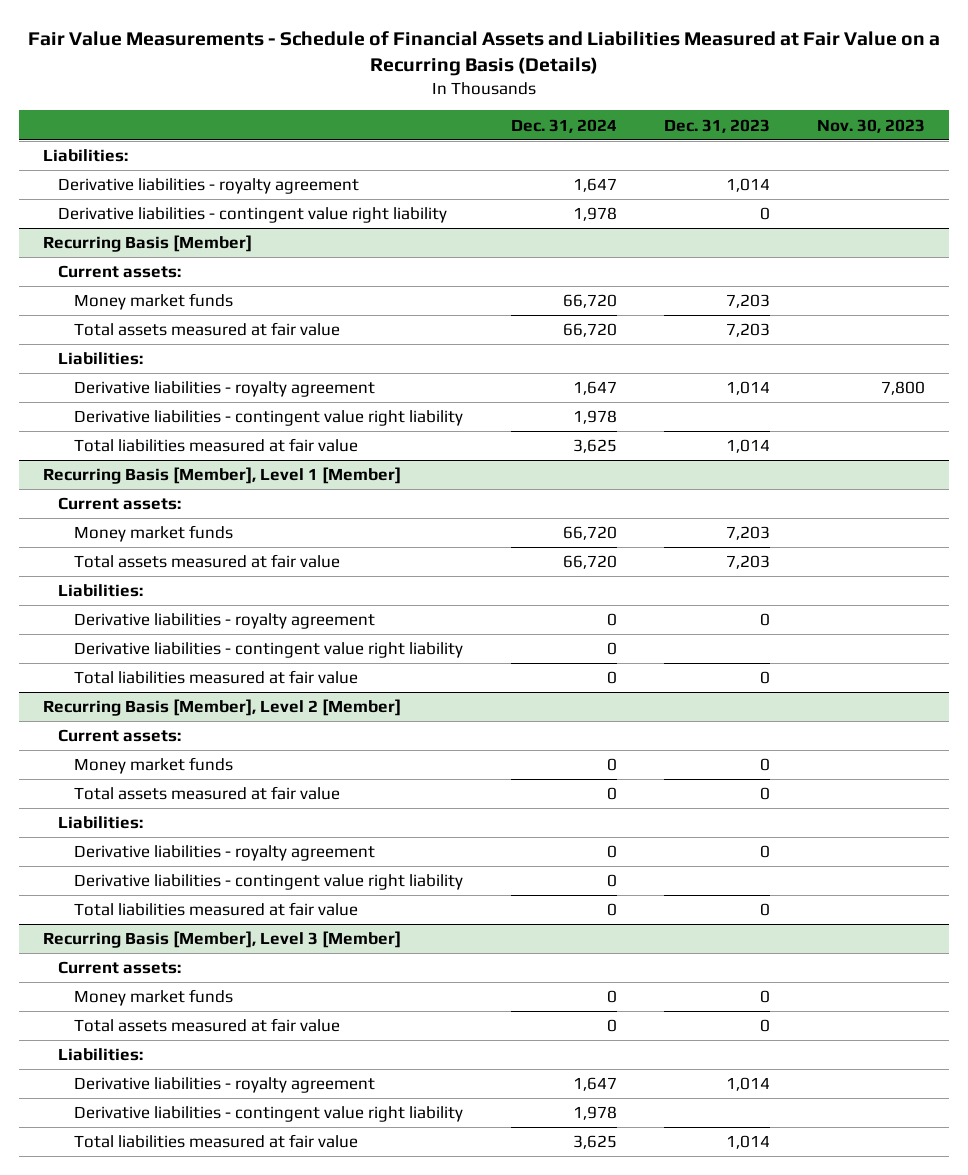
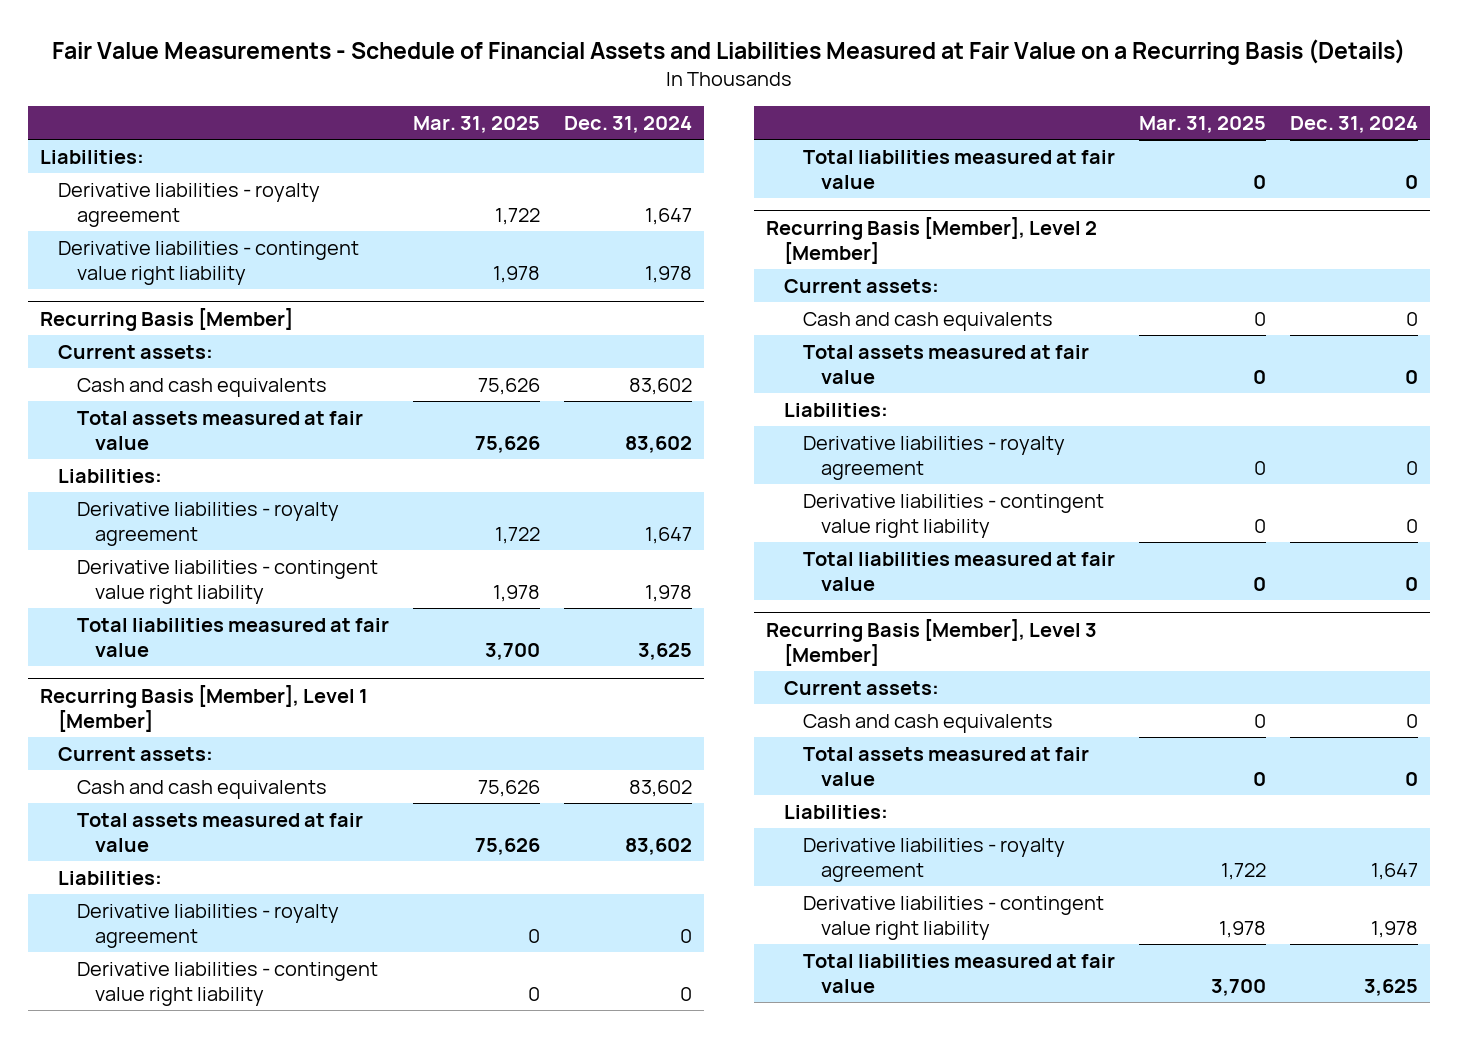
[663,118,770,133] Dec. 31, 2023 -> none
[817,118,926,133] Nov. 30, 2023 -> none
none -> [412,116,540,134] Mar. 31, 2025
[74,293,234,311] Money market funds -> none
none -> [76,377,327,397] Cash and cash equivalents
[562,323,617,338] 66,720 -> [624,436,692,454] 83,602
[74,525,234,543] Money market funds -> none
none -> [76,779,327,799] Cash and cash equivalents
[562,555,617,570] 66,720 -> [624,838,692,856] 83,602
[74,757,234,775] Money market funds -> [802,311,1053,331] Cash and cash equivalents
[74,989,234,1007] Money market funds -> [802,713,1053,733] Cash and cash equivalents

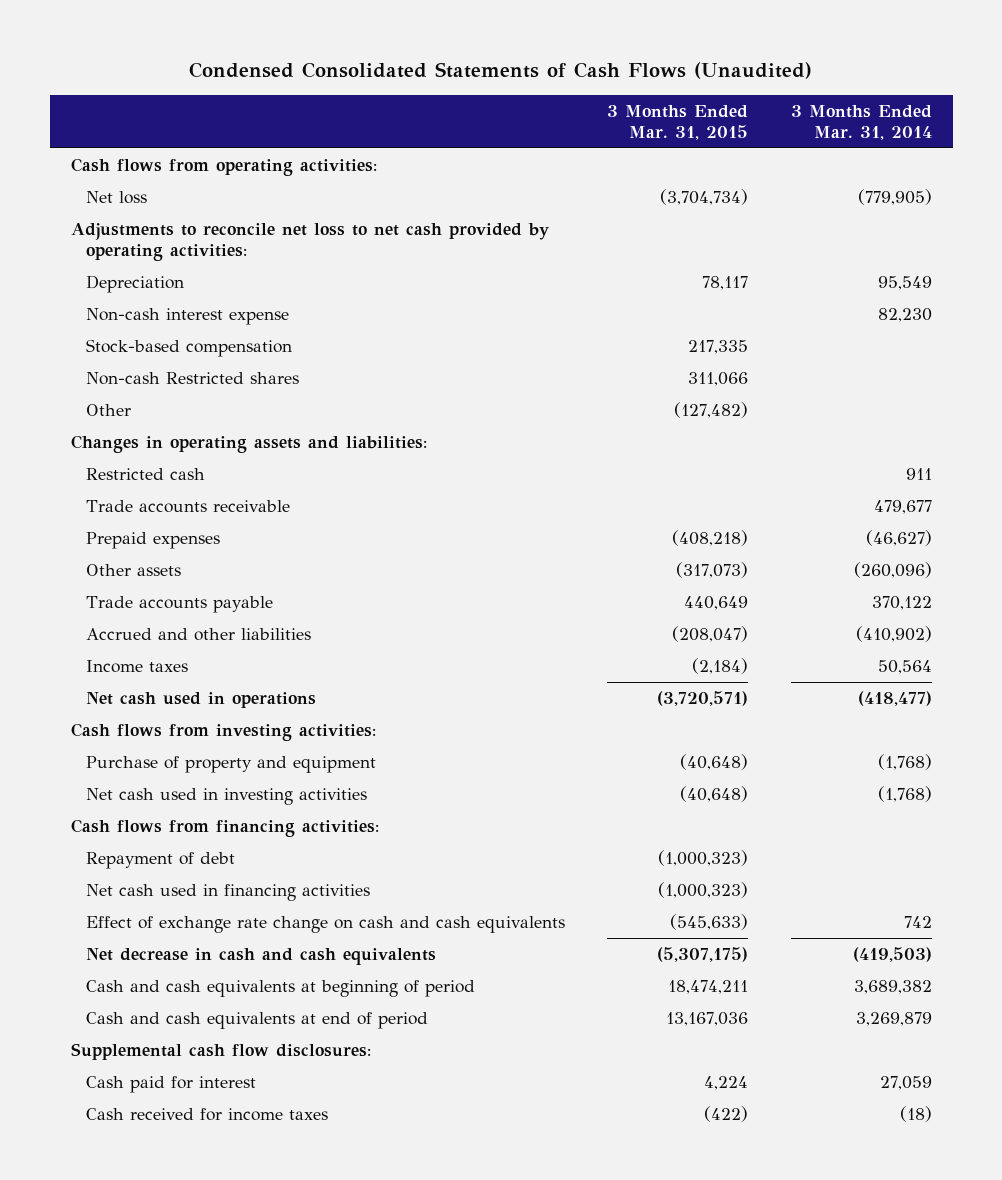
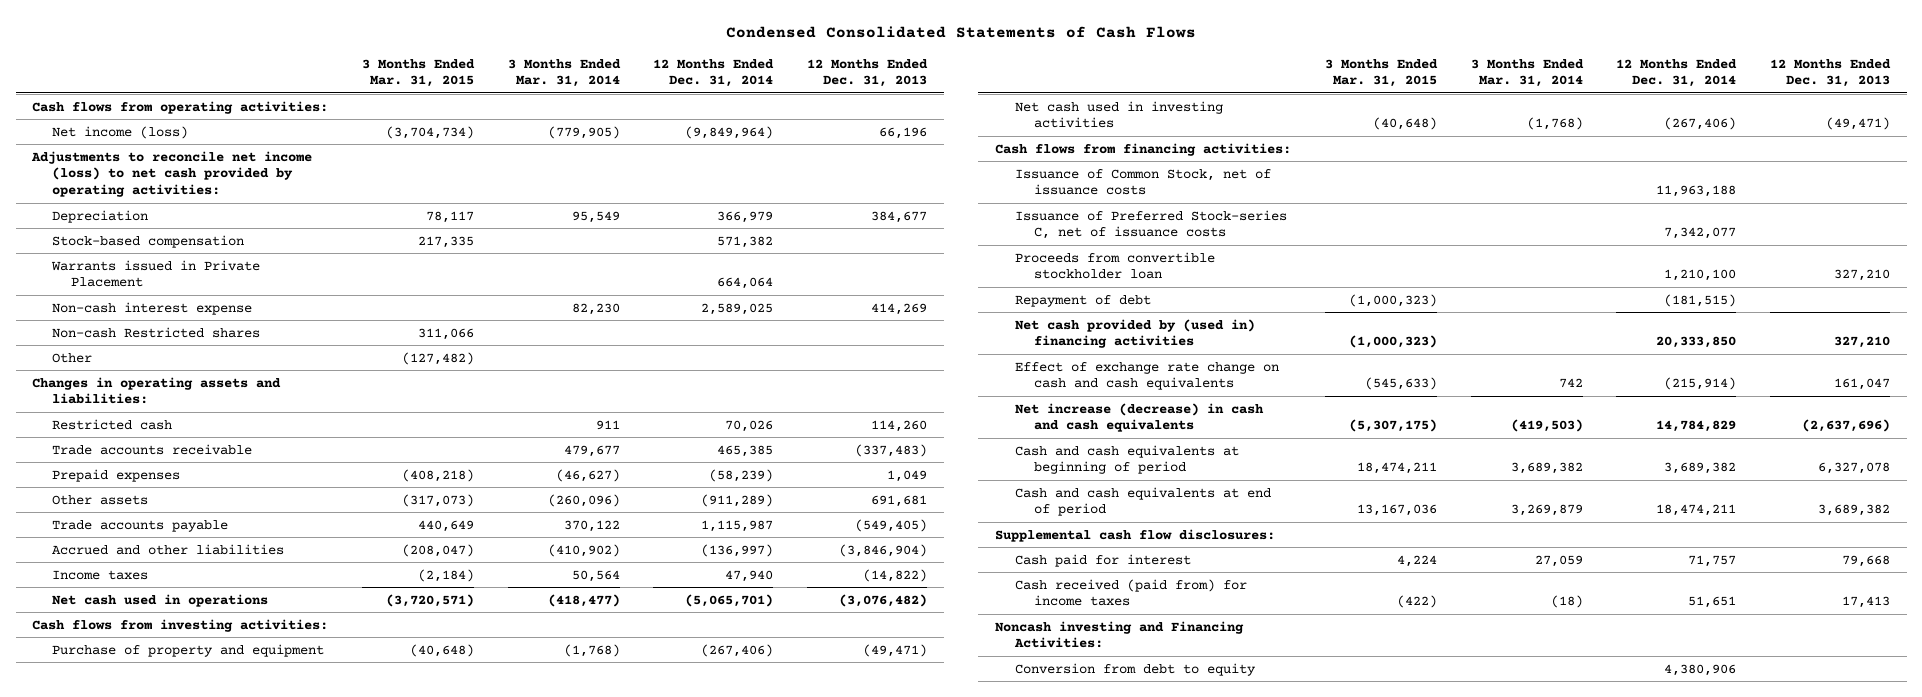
[189,62,813,80] Condensed Consolidated Statements of Cash Flows (Unaudited) -> [726,26,1197,39] Condensed Consolidated Statements of Cash Flows
none -> [653,58,775,88] 12 Months Ended Dec. 31, 2014
none -> [807,58,929,88] 12 Months Ended Dec. 31, 2013
[85,190,147,204] Net loss -> [51,125,188,139] Net income (loss)
[70,222,549,262] Adjustments to reconcile net loss to net cash provided by operating activities: -> [31,150,313,198] Adjustments to reconcile net income (loss) to net cash provided by operating activities:
none -> [50,259,260,288] Warrants issued in Private Placement
[85,307,289,325] Non-cash interest expense -> [51,301,252,315] Non-cash interest expense
none -> [1014,168,1271,196] Issuance of Common Stock, net of issuance costs
none -> [1014,209,1287,240] Issuance of Preferred Stock-series C, net of issuance costs
none -> [1014,251,1215,280] Proceeds from convertible stockholder loan
[85,883,370,901] Net cash used in financing activities -> [1014,318,1255,349] Net cash provided by (used in) financing activities
[85,947,436,965] Net decrease in cash and cash equivalents -> [1014,402,1264,433] Net increase (decrease) in cash and cash equivalents
[85,1107,328,1121] Cash received for income taxes -> [1014,578,1247,607] Cash received (paid from) for income taxes
none -> [995,620,1245,649] Noncash investing and Financing Activities:
none -> [1014,662,1256,676] Conversion from debt to equity

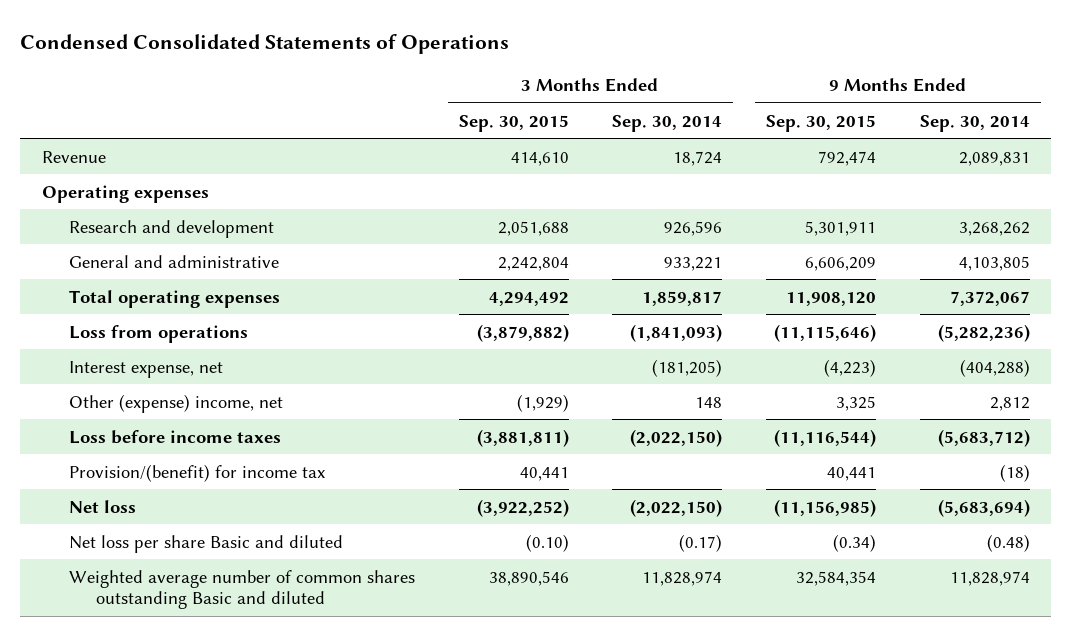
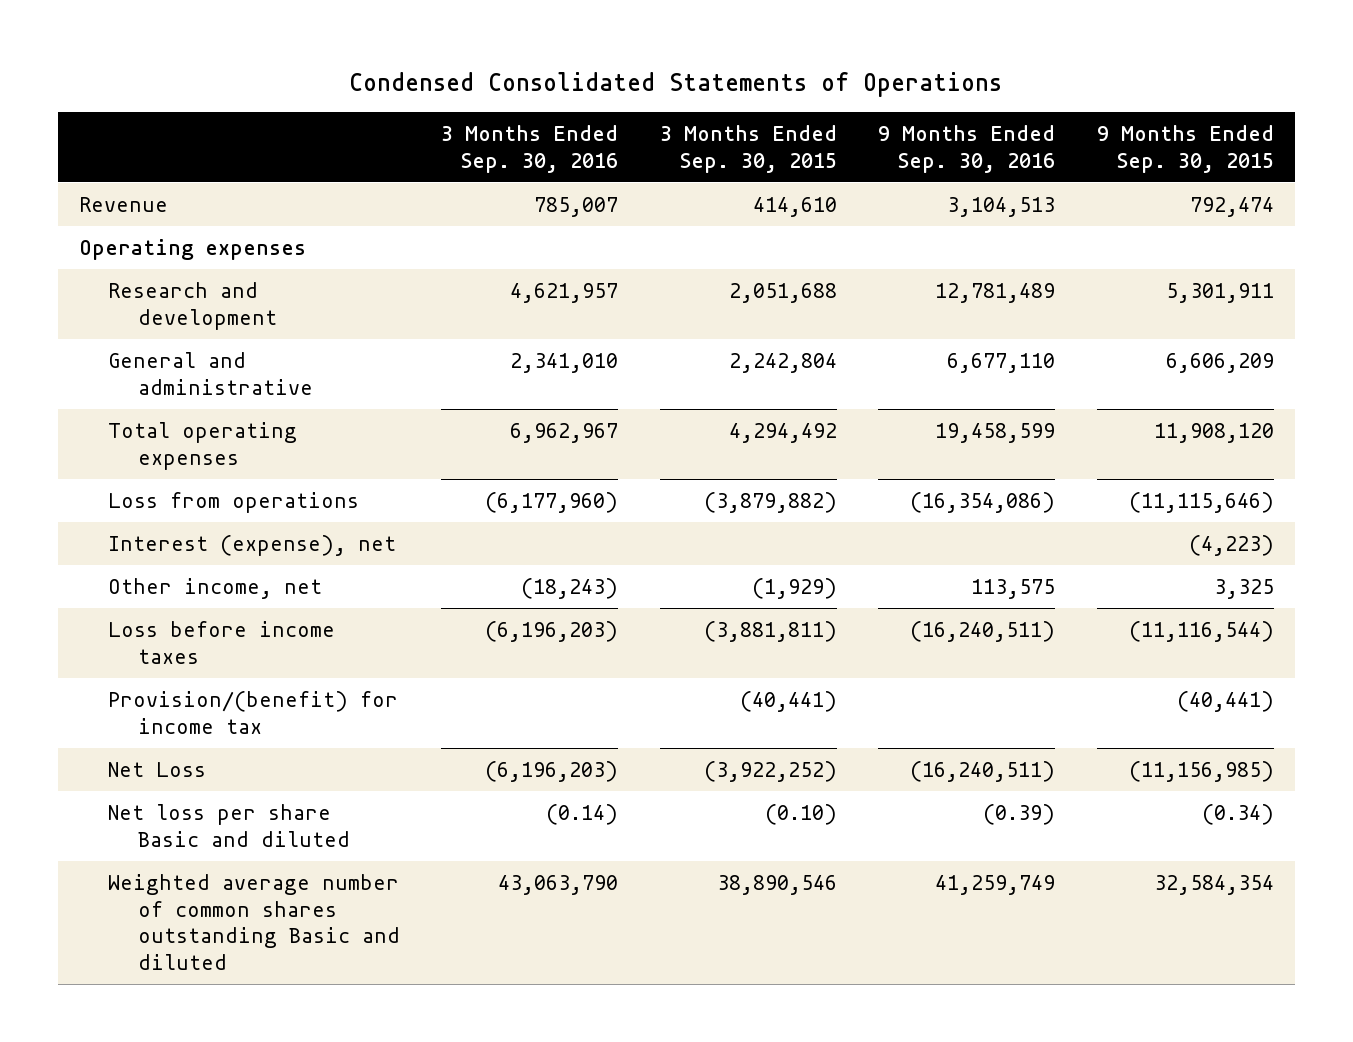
[612,114,723,132] Sep. 30, 2014 -> none
[919,114,1030,132] Sep. 30, 2014 -> none
none -> [441,125,619,173] 3 Months Ended Sep. 30, 2016
none -> [878,125,1056,173] 9 Months Ended Sep. 30, 2016
[68,360,223,378] Interest expense, net -> [108,534,397,556] Interest (expense), net
[68,393,283,413] Other (expense) income, net -> [108,577,323,599] Other income, net
[519,466,569,481] 40,441 -> [739,690,837,712] (40,441)
[826,466,876,481] 40,441 -> [1176,690,1274,712] (40,441)
[68,499,136,513] Net loss -> [108,761,207,777] Net Loss

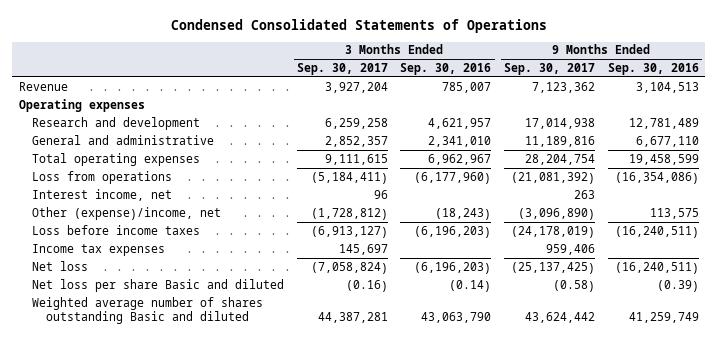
[659,125,837,173] 3 Months Ended Sep. 30, 2015 -> none
[1096,125,1274,173] 9 Months Ended Sep. 30, 2015 -> none
none -> [296,63,388,76] Sep. 30, 2017
none -> [504,63,596,76] Sep. 30, 2017
[108,534,397,556] Interest (expense), net -> [32,188,173,201] Interest income, net
[108,577,323,599] Other income, net -> [32,206,222,220] Other (expense)/income, net
[108,690,399,734] Provision/(benefit) for income tax -> [32,243,166,256] Income tax expenses
[108,761,207,777] Net Loss -> [32,260,89,271] Net loss
[108,873,400,971] Weighted average number of common shares outstanding Basic and diluted -> [32,296,264,325] Weighted average number of shares outstanding Basic and diluted

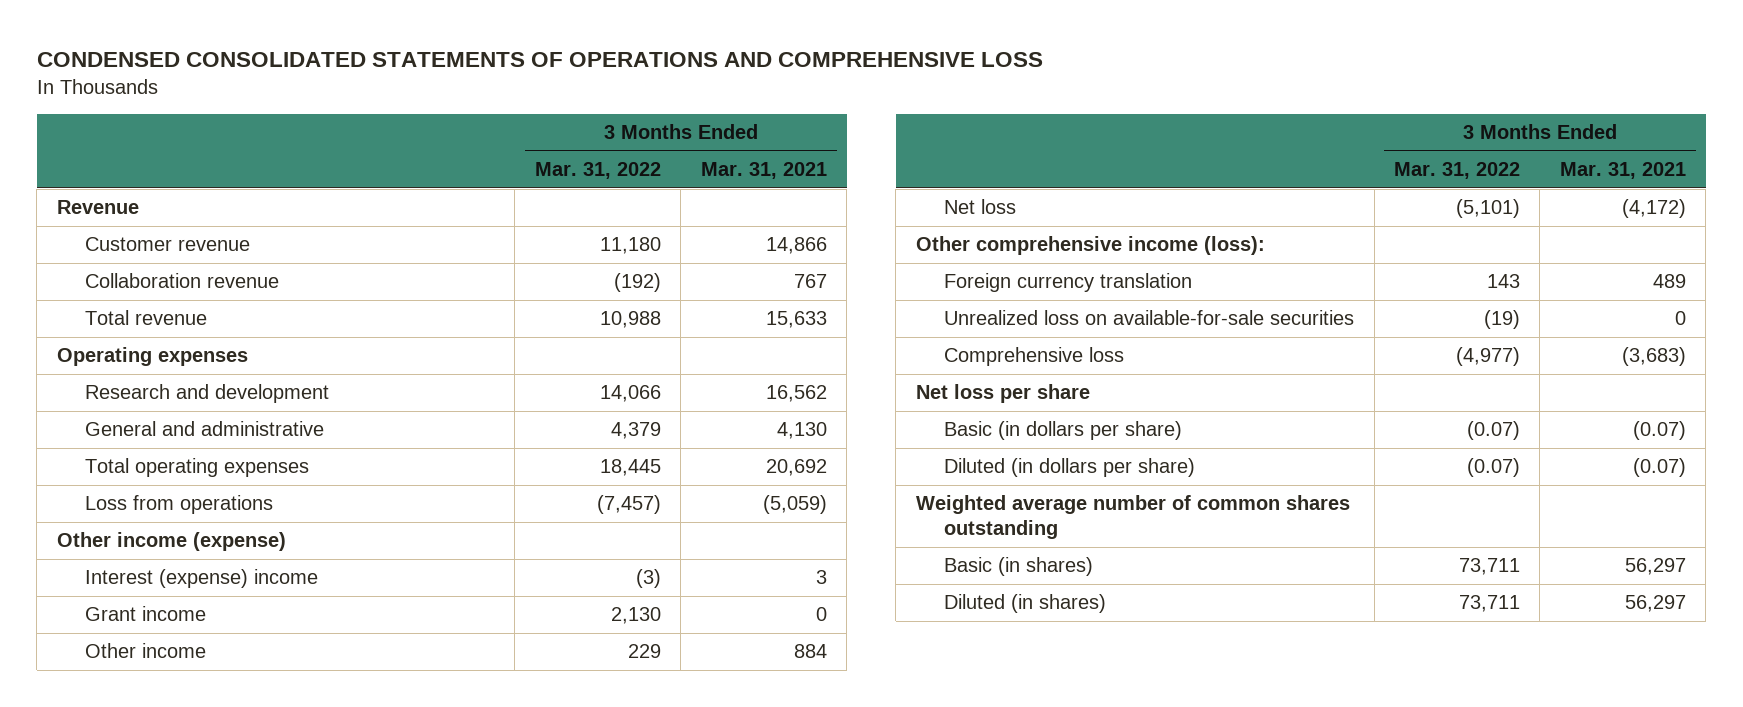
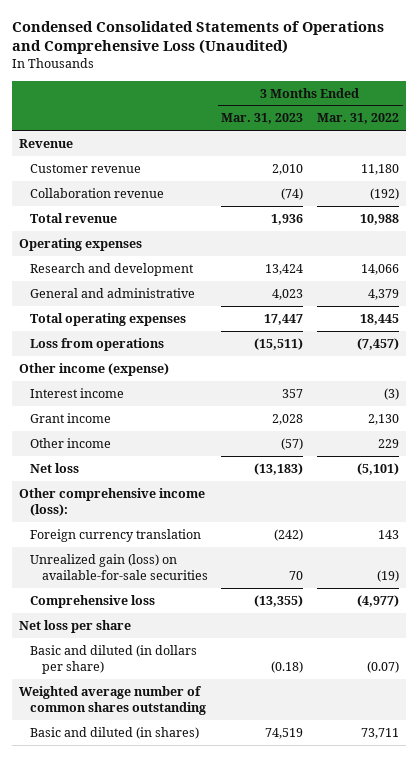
[36,52,1043,68] CONDENSED CONSOLIDATED STATEMENTS OF OPERATIONS AND COMPREHENSIVE LOSS -> [12,20,385,55] Condensed Consolidated Statements of Operations and Comprehensive Loss (Unaudited)
[700,161,827,179] Mar. 31, 2021 -> none
none -> [221,113,304,125] Mar. 31, 2023
[84,569,318,589] Interest (expense) income -> [30,387,125,398] Interest income
[944,310,1355,326] Unrealized loss on available-for-sale securities -> [30,553,208,581] Unrealized gain (loss) on available-for-sale securities
[944,458,1196,478] Diluted (in dollars per share) -> none
[944,421,1183,441] Basic (in dollars per share) -> [30,644,198,675] Basic and diluted (in dollars per share)
[944,594,1107,614] Diluted (in shares) -> none
[944,557,1094,577] Basic (in shares) -> [30,726,200,739] Basic and diluted (in shares)

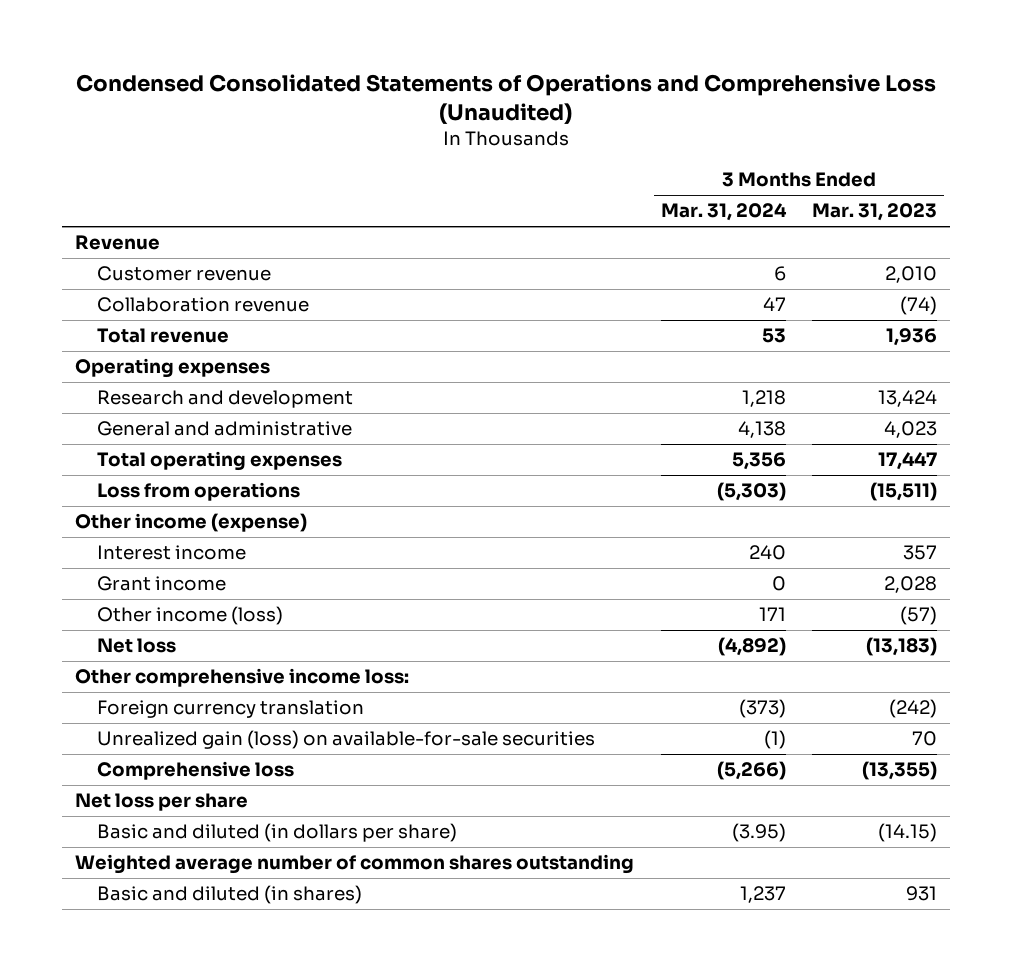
[317,113,400,125] Mar. 31, 2022 -> none
none -> [660,203,787,222] Mar. 31, 2024
[30,437,112,448] Other income -> [97,606,284,626] Other income (loss)
[19,487,206,517] Other comprehensive income (loss): -> [74,668,409,688] Other comprehensive income loss:
[271,661,304,674] (0.18) -> [878,823,938,843] (14.15)
[265,727,304,739] 74,519 -> [906,886,938,902] 931

